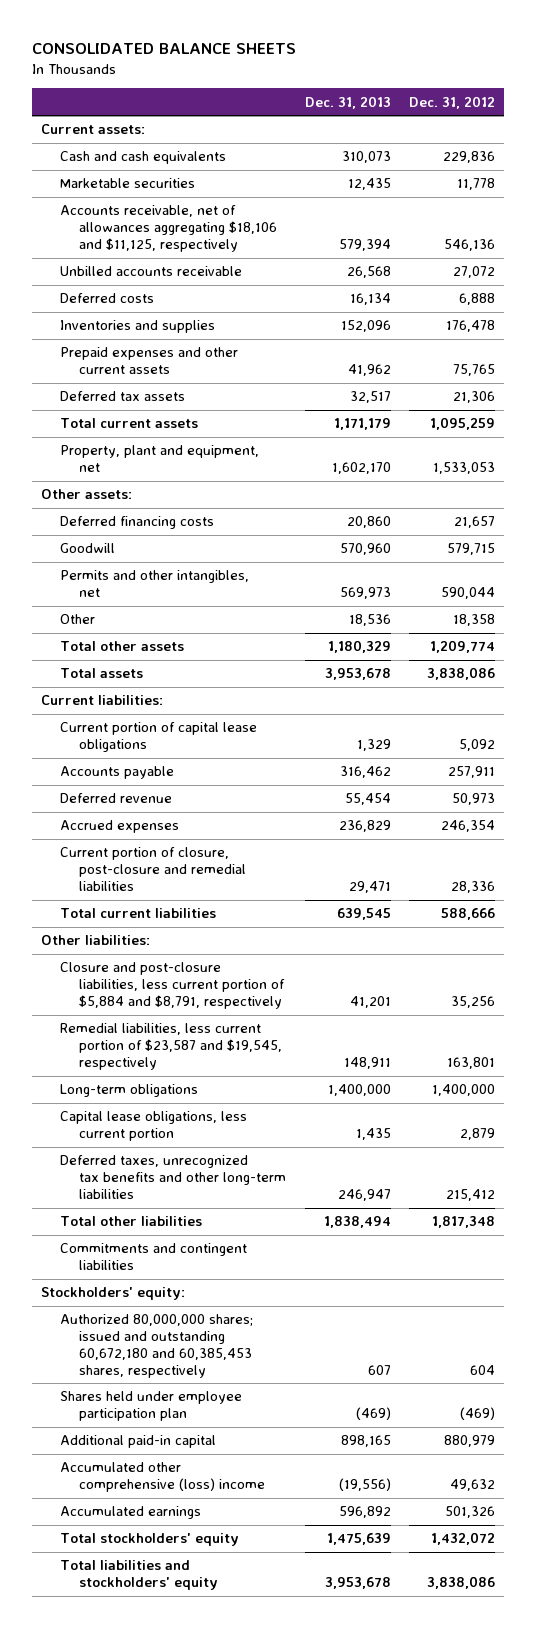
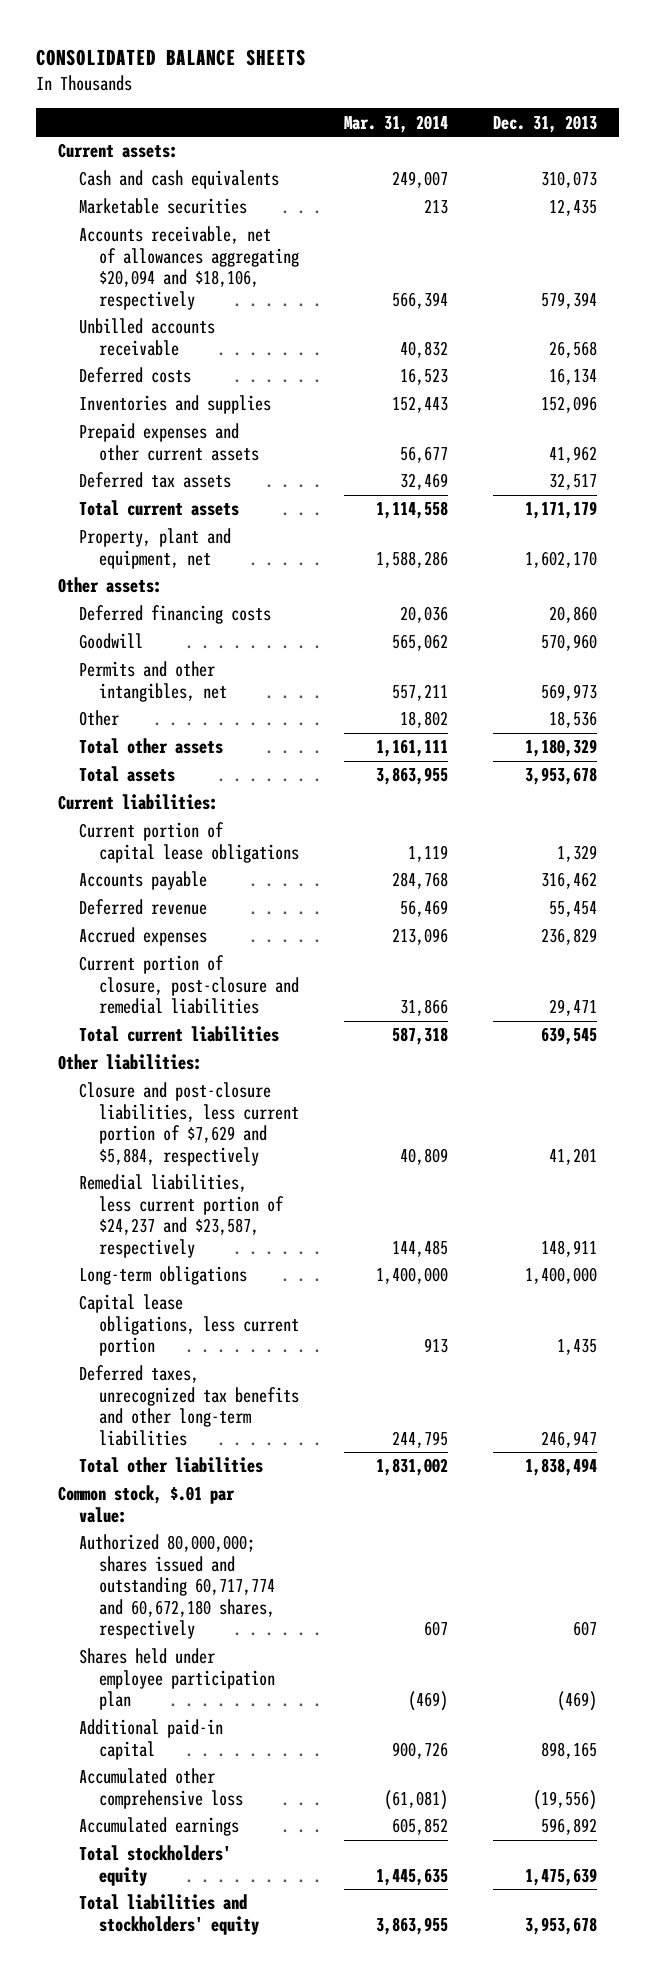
[408,95,495,109] Dec. 31, 2012 -> none
none -> [343,114,448,133] Mar. 31, 2014
[60,205,278,253] Accounts receivable, net of allowances aggregating $18,106 and $11,125, respectively -> [78,226,299,310] Accounts receivable, net of allowances aggregating $20,094 and $18,106, respectively
[60,962,286,1010] Closure and post-closure liabilities, less current portion of $5,884 and $8,791, respectively -> [78,1082,299,1166] Closure and post-closure liabilities, less current portion of $7,629 and $5,884, respectively
[60,1023,283,1071] Remedial liabilities, less current portion of $23,587 and $19,545, respectively -> [78,1174,284,1258] Remedial liabilities, less current portion of $24,237 and $23,587, respectively
[60,1243,248,1271] Commitments and contingent liabilities -> none
[40,1287,185,1301] Stockholders' equity: -> none
none -> [58,1485,236,1523] Common stock, $.01 par value:
[60,1314,254,1378] Authorized 80,000,000 shares; issued and outstanding 60,672,180 and 60,385,453 shares, respectively -> [78,1534,275,1640] Authorized 80,000,000; shares issued and outstanding 60,717,774 and 60,672,180 shares, respectively
[60,1462,266,1493] Accumulated other comprehensive (loss) income -> [78,1768,243,1809] Accumulated other comprehensive loss

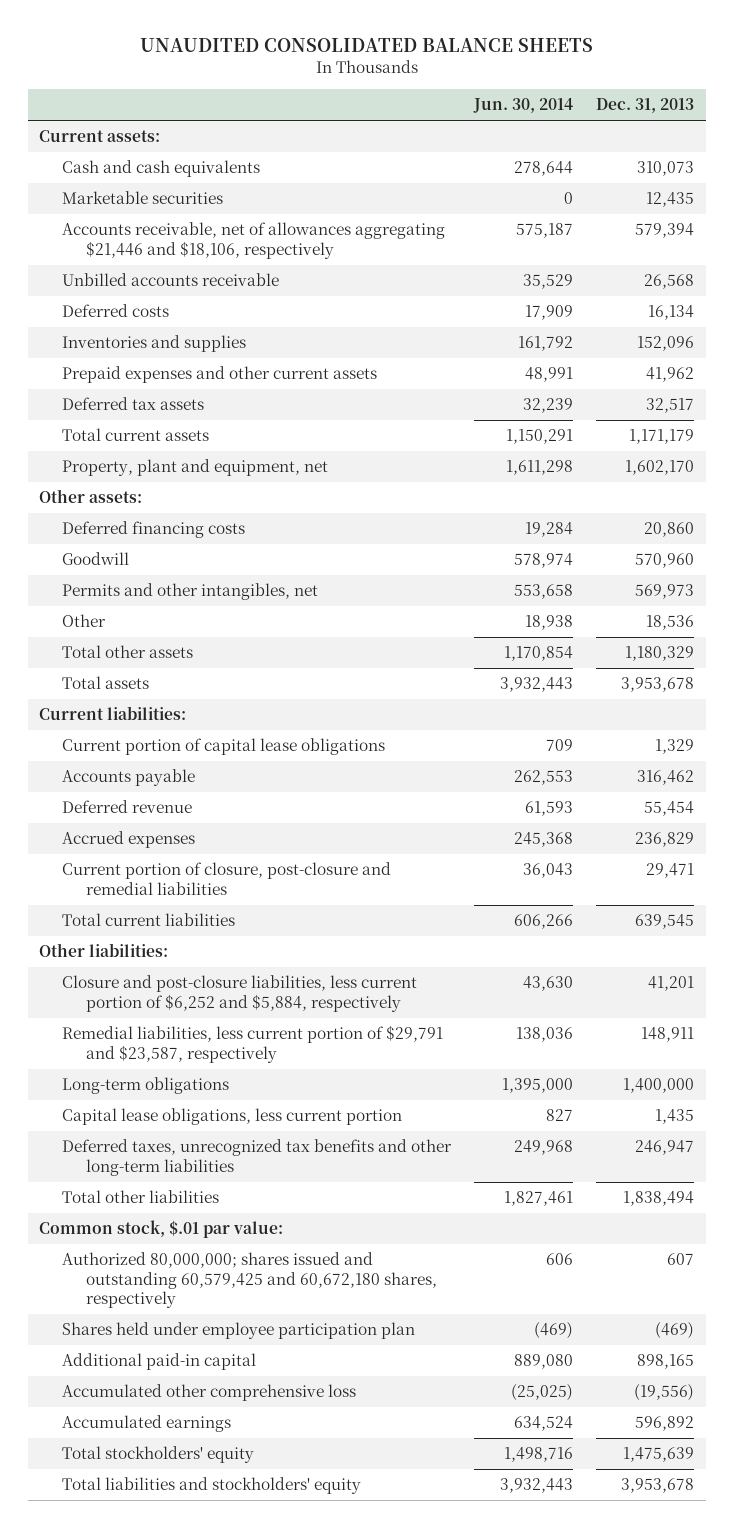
[35,48,306,66] CONSOLIDATED BALANCE SHEETS -> [139,37,593,52] UNAUDITED CONSOLIDATED BALANCE SHEETS
[343,114,448,133] Mar. 31, 2014 -> none
none -> [473,98,574,114] Jun. 30, 2014
[78,226,299,310] Accounts receivable, net of allowances aggregating $20,094 and $18,106, respectively -> [62,222,446,259] Accounts receivable, net of allowances aggregating $21,446 and $18,106, respectively
[78,1082,299,1166] Closure and post-closure liabilities, less current portion of $7,629 and $5,884, respectively -> [62,975,418,1012] Closure and post-closure liabilities, less current portion of $6,252 and $5,884, respectively
[78,1174,284,1258] Remedial liabilities, less current portion of $24,237 and $23,587, respectively -> [62,1025,444,1063] Remedial liabilities, less current portion of $29,791 and $23,587, respectively
[78,1534,275,1640] Authorized 80,000,000; shares issued and outstanding 60,717,774 and 60,672,180 shares, respectively -> [62,1252,437,1308] Authorized 80,000,000; shares issued and outstanding 60,579,425 and 60,672,180 shares, respectively

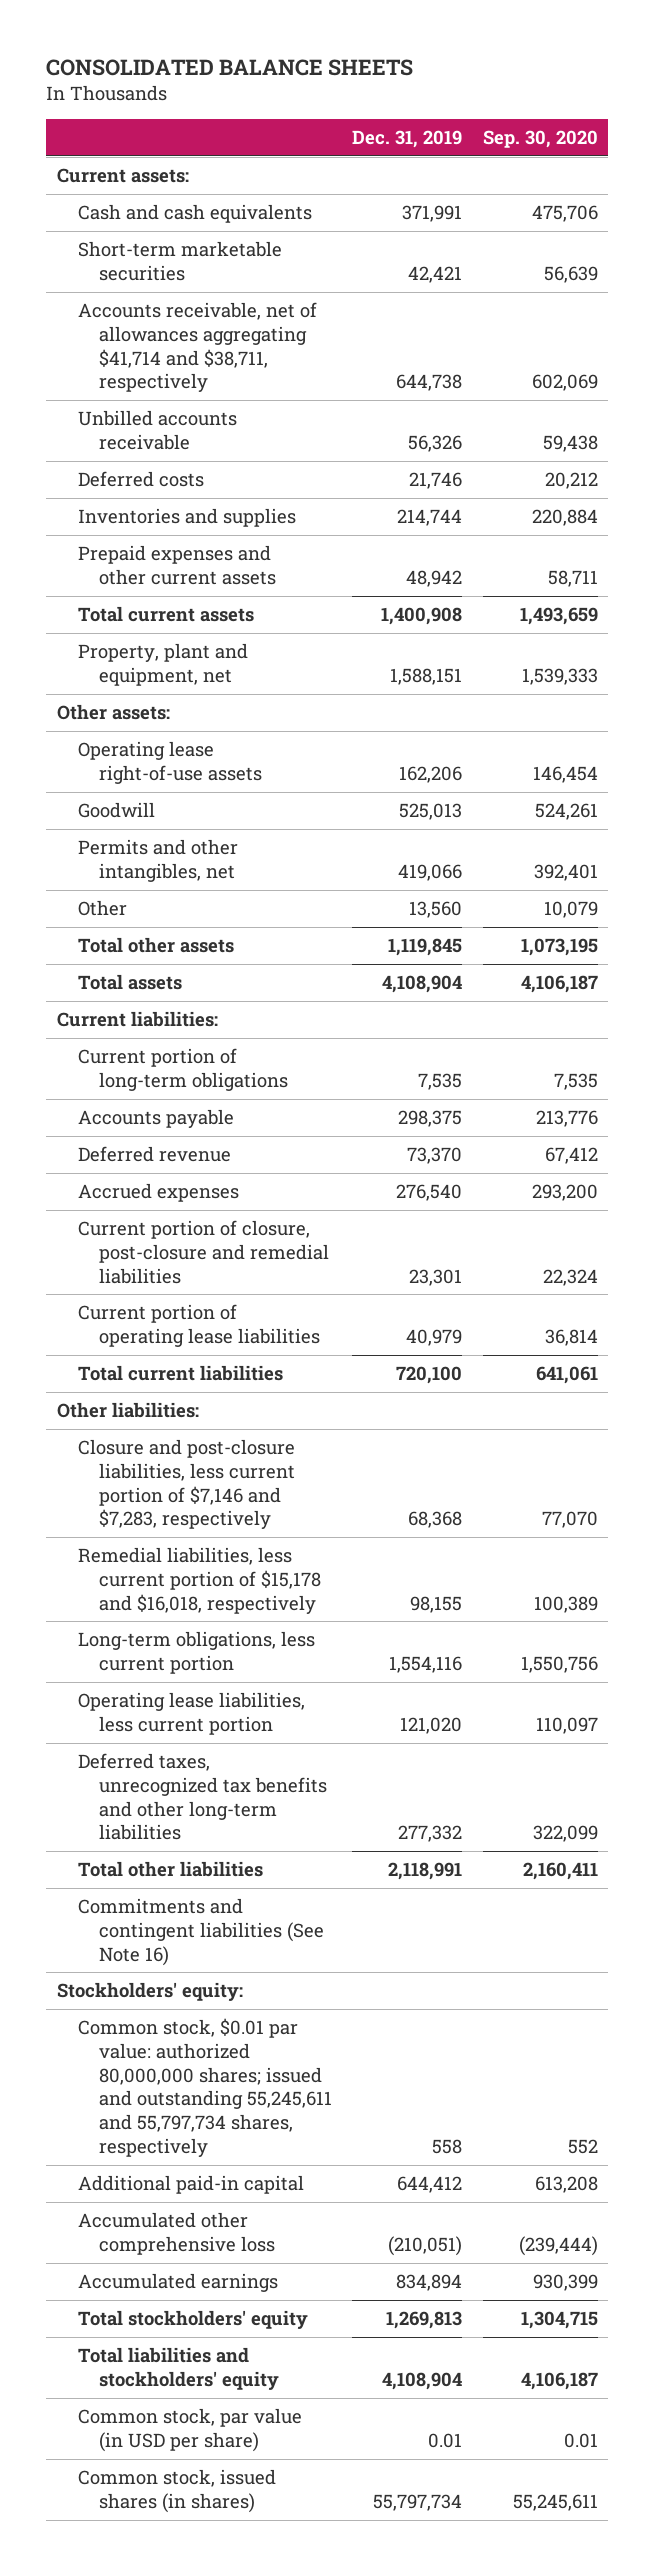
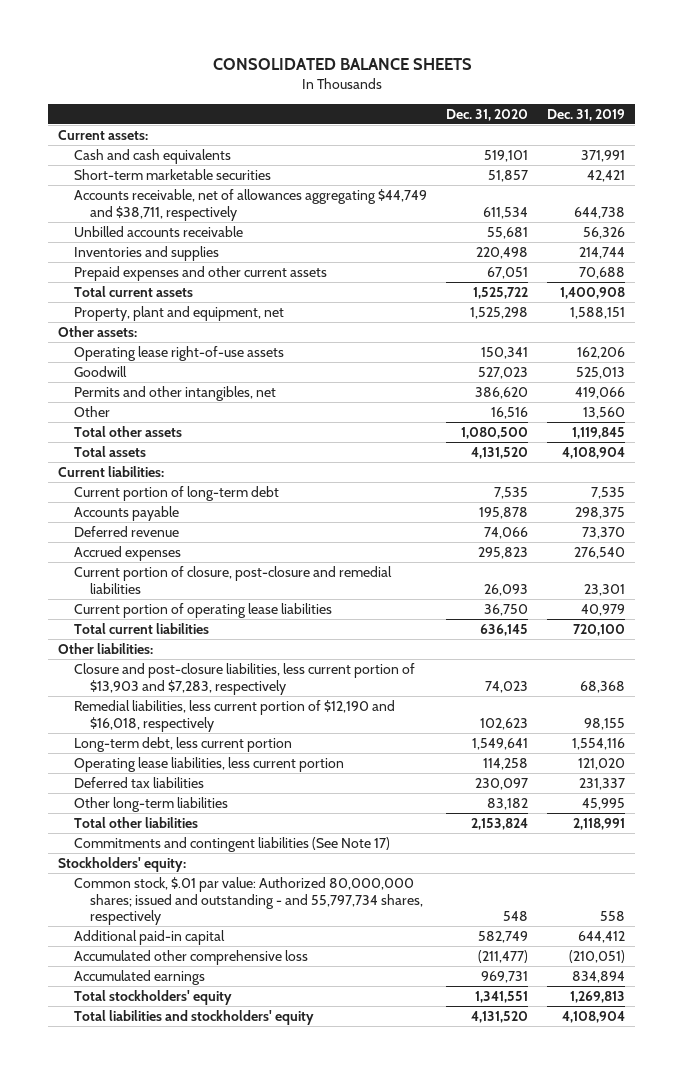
[482,129,598,148] Sep. 30, 2020 -> none
none -> [446,108,529,121] Dec. 31, 2020
[77,302,317,393] Accounts receivable, net of allowances aggregating $41,714 and $38,711, respectively -> [73,189,427,221] Accounts receivable, net of allowances aggregating $44,749 and $38,711, respectively
[77,471,204,488] Deferred costs -> none
[406,569,463,587] 48,942 -> [579,267,626,280] 70,688
[77,1048,288,1091] Current portion of long-term obligations -> [73,486,279,502] Current portion of long-term debt
[77,1439,295,1530] Closure and post-closure liabilities, less current portion of $7,146 and $7,283, respectively -> [73,663,415,695] Closure and post-closure liabilities, less current portion of $13,903 and $7,283, respectively
[77,1547,321,1614] Remedial liabilities, less current portion of $15,178 and $16,018, respectively -> [73,700,395,732] Remedial liabilities, less current portion of $12,190 and $16,018, respectively
[77,1631,315,1674] Long-term obligations, less current portion -> [73,737,292,753] Long-term debt, less current portion
[77,1753,327,1841] Deferred taxes, unrecognized tax benefits and other long-term liabilities -> none
none -> [73,777,204,789] Deferred tax liabilities
none -> [73,797,228,813] Other long-term liabilities
[77,1898,324,1966] Commitments and contingent liabilities (See Note 16) -> [73,837,390,853] Commitments and contingent liabilities (See Note 17)
[77,2018,332,2158] Common stock, $0.01 par value: authorized 80,000,000 shares; issued and outstanding 55,245,611 and 55,797,734 shares, respectively -> [73,877,423,925] Common stock, $.01 par value: Authorized 80,000,000 shares; issued and outstanding - and 55,797,734 shares, respectively
[77,2408,302,2452] Common stock, par value (in USD per share) -> none
[77,2469,276,2513] Common stock, issued shares (in shares) -> none

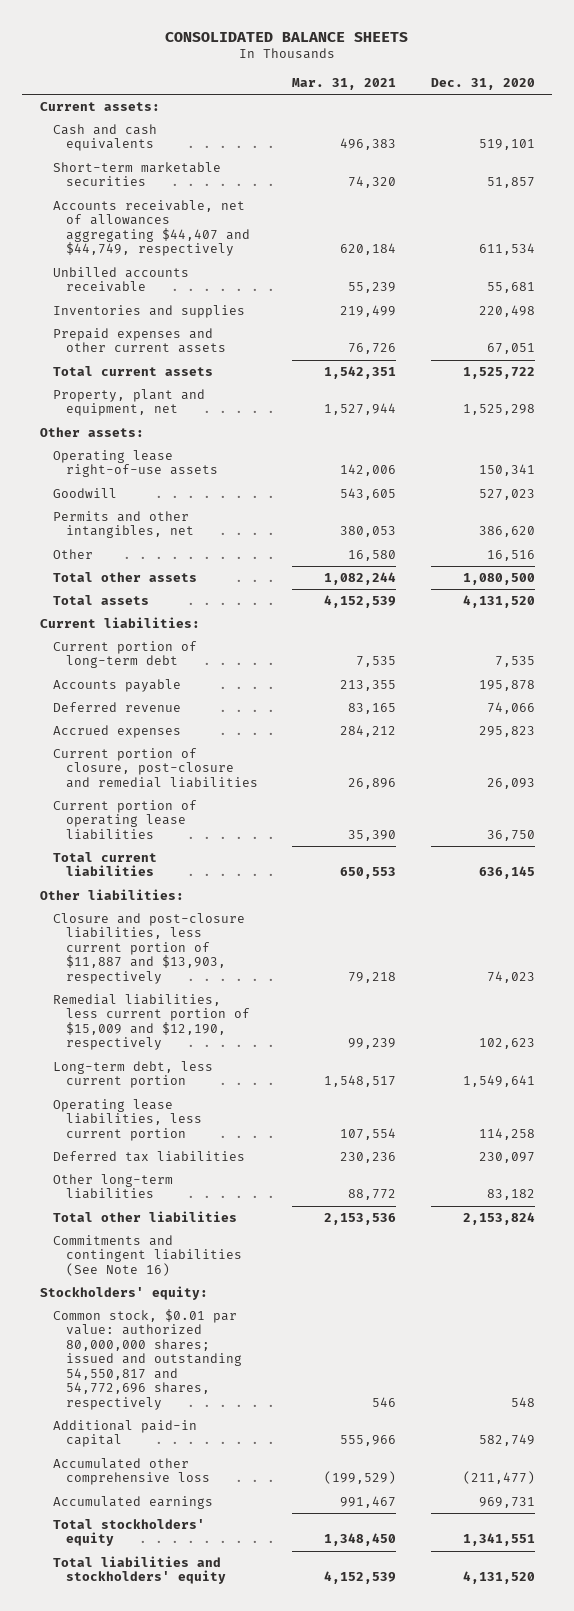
[547,108,626,121] Dec. 31, 2019 -> none
none -> [292,77,397,90] Mar. 31, 2021
[73,189,427,221] Accounts receivable, net of allowances aggregating $44,749 and $38,711, respectively -> [52,199,250,257] Accounts receivable, net of allowances aggregating $44,407 and $44,749, respectively
[73,663,415,695] Closure and post-closure liabilities, less current portion of $13,903 and $7,283, respectively -> [52,912,245,984] Closure and post-closure liabilities, less current portion of $11,887 and $13,903, respectively
[73,700,395,732] Remedial liabilities, less current portion of $12,190 and $16,018, respectively -> [52,993,250,1051] Remedial liabilities, less current portion of $15,009 and $12,190, respectively
[73,837,390,853] Commitments and contingent liabilities (See Note 17) -> [52,1234,242,1276] Commitments and contingent liabilities (See Note 16)
[73,877,423,925] Common stock, $.01 par value: Authorized 80,000,000 shares; issued and outstanding - and 55,797,734 shares, respectively -> [52,1308,242,1410] Common stock, $0.01 par value: authorized 80,000,000 shares; issued and outstanding 54,550,817 and 54,772,696 shares, respectively

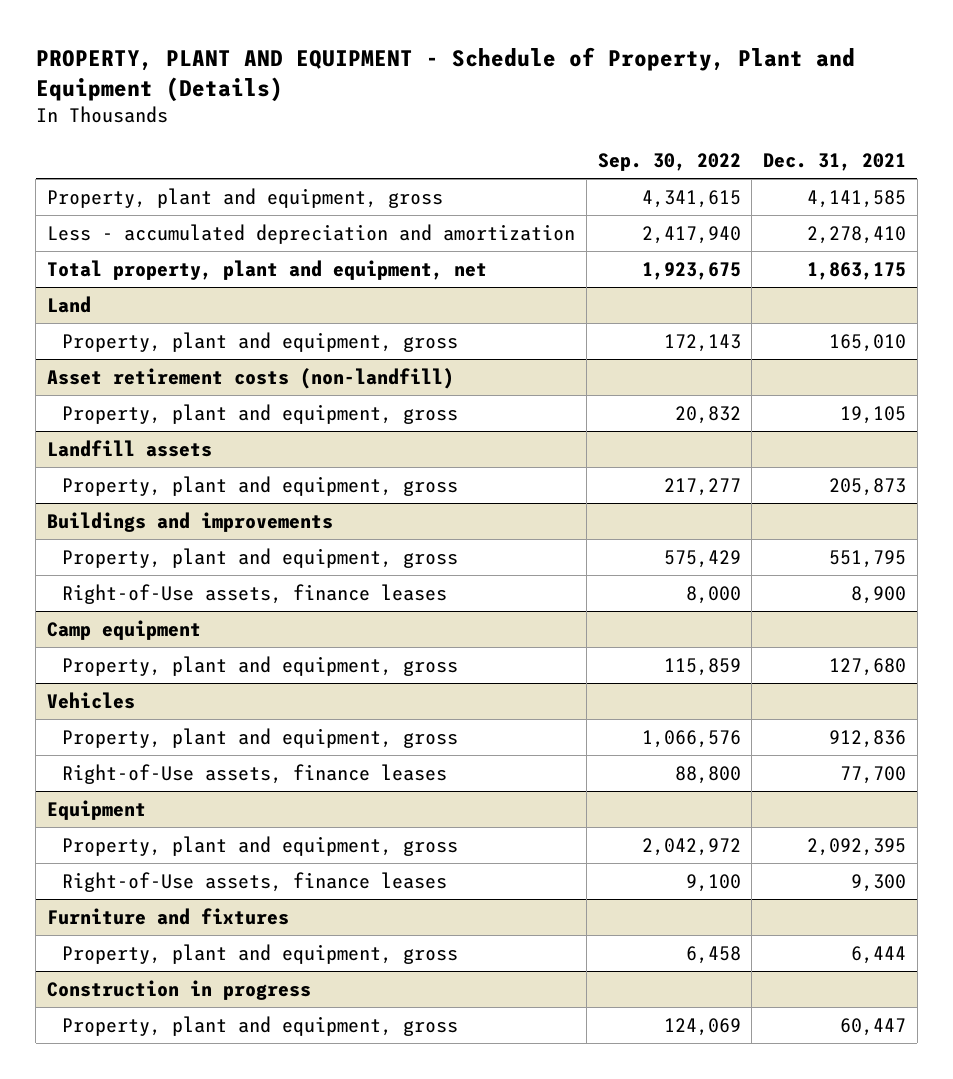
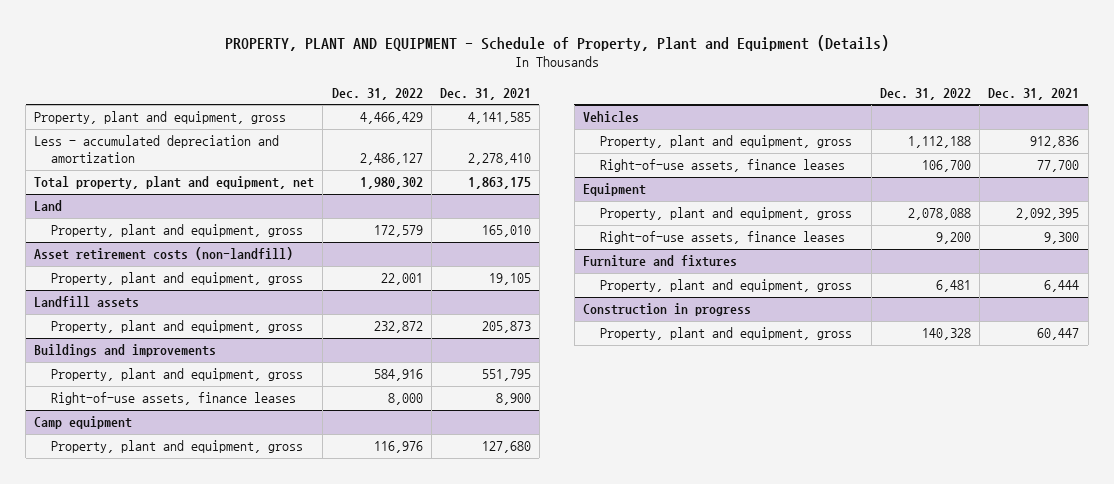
[597,152,741,171] Sep. 30, 2022 -> none
none -> [331,87,423,100] Dec. 31, 2022
[62,583,448,604] Right-of-Use assets, finance leases -> [51,392,297,406] Right-of-use assets, finance leases
[62,763,448,784] Right-of-Use assets, finance leases -> [600,159,846,173] Right-of-use assets, finance leases
[62,871,448,892] Right-of-Use assets, finance leases -> [600,231,846,245] Right-of-use assets, finance leases

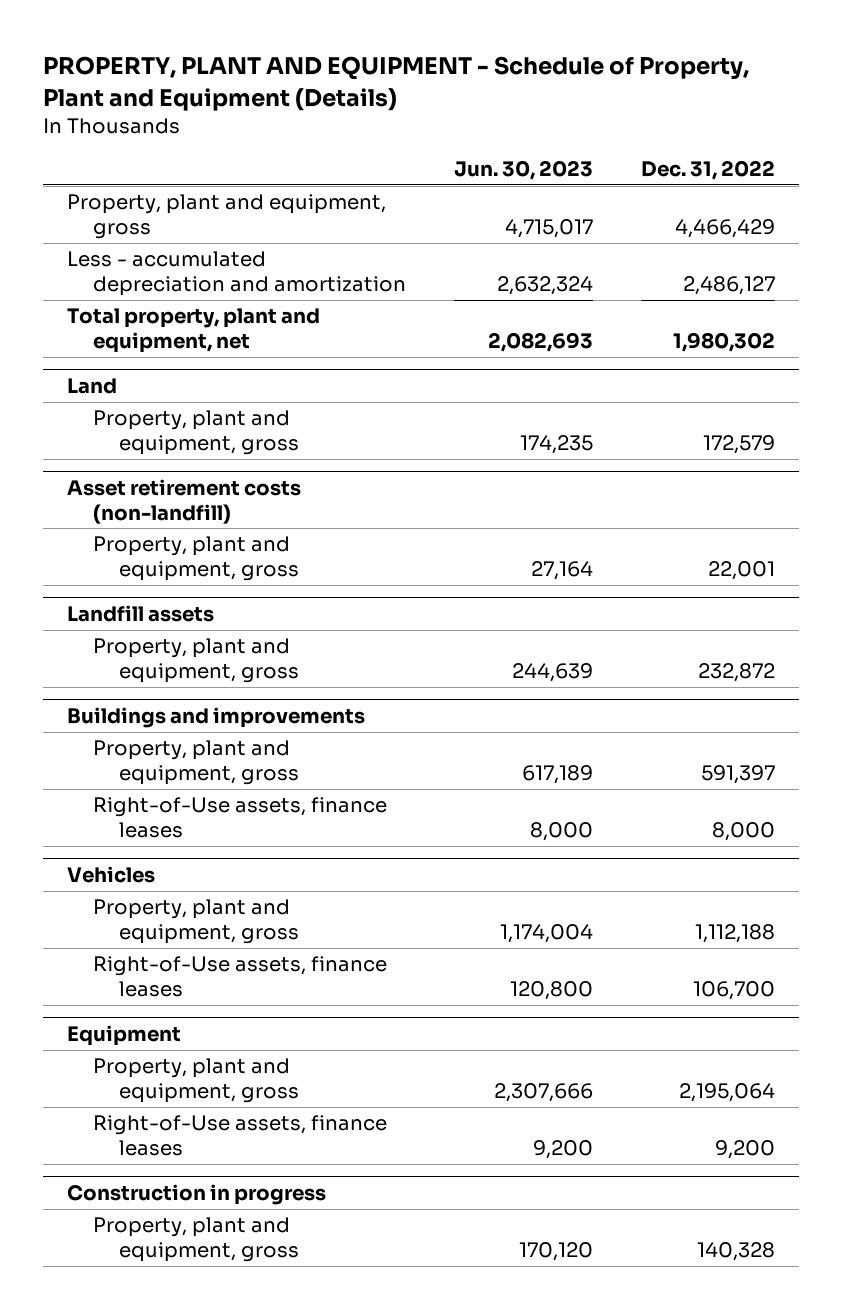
[439,87,531,100] Dec. 31, 2021 -> none
none -> [453,160,593,181] Jun. 30, 2023
[34,416,133,430] Camp equipment -> none
[51,440,304,454] Property, plant and equipment, gross -> none
[373,369,423,382] 584,916 -> [700,765,775,785] 591,397
[51,392,297,406] Right-of-use assets, finance leases -> [92,797,387,839] Right-of-Use assets, finance leases
[600,159,846,173] Right-of-use assets, finance leases -> [92,956,387,998] Right-of-Use assets, finance leases
[583,255,738,268] Furniture and fixtures -> none
[600,279,853,293] Property, plant and equipment, gross -> none
[908,208,972,221] 2,078,088 -> [678,1083,775,1103] 2,195,064
[600,231,846,245] Right-of-use assets, finance leases -> [92,1115,387,1157] Right-of-Use assets, finance leases

